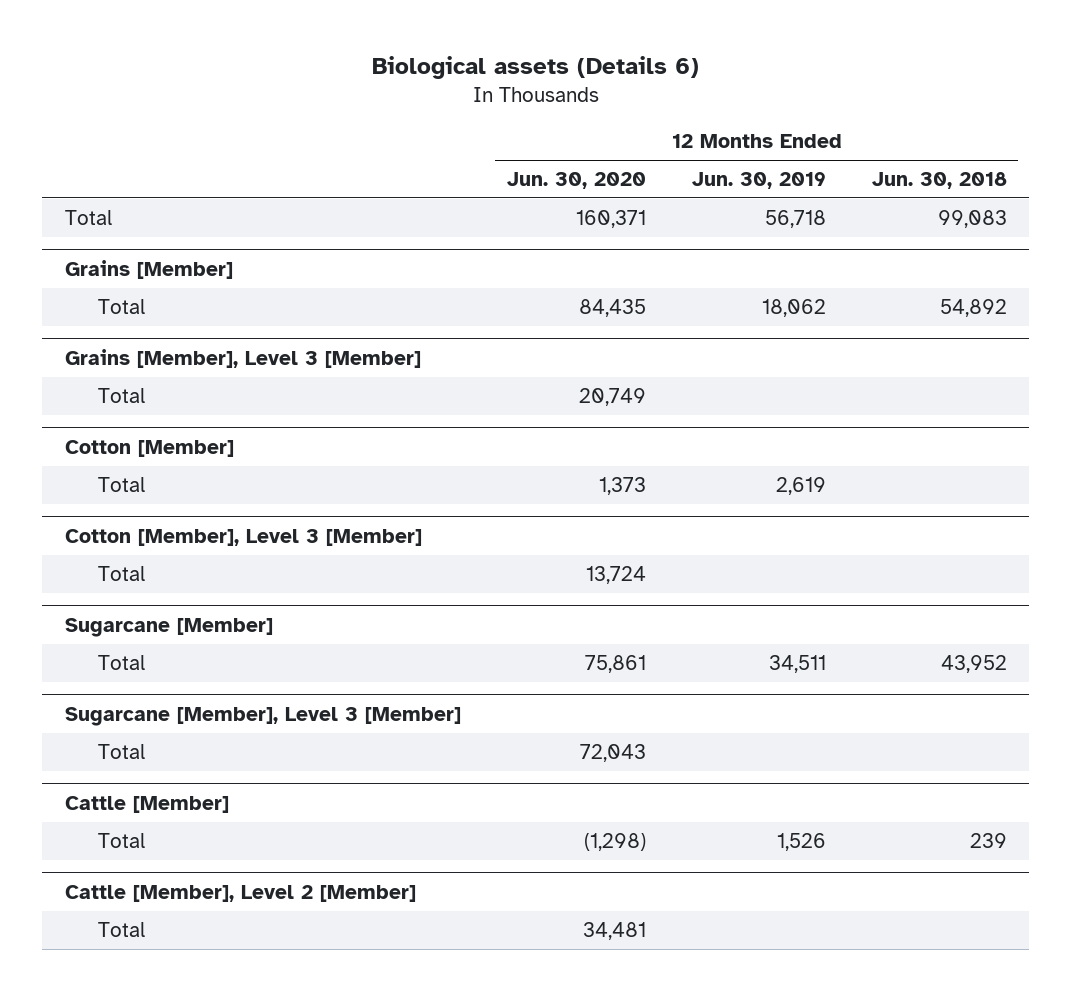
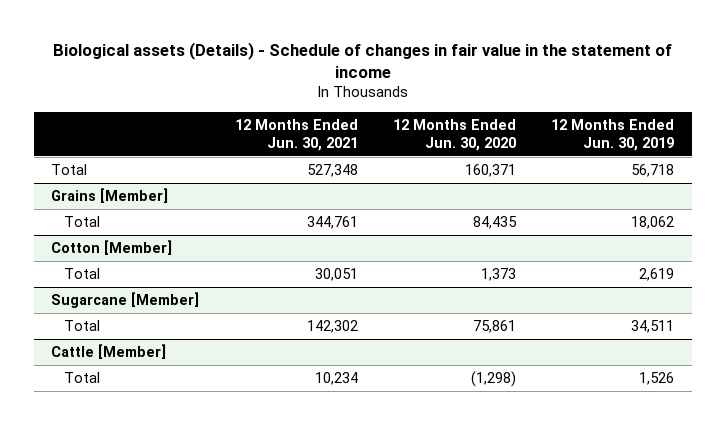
[371,55,699,79] Biological assets (Details 6) -> [52,42,672,79] Biological assets (Details) - Schedule of changes in fair value in the statement of income
[871,172,1007,190] Jun. 30, 2018 -> none
none -> [234,118,358,151] 12 Months Ended Jun. 30, 2021
[64,348,421,368] Grains [Member], Level 3 [Member] -> none
[97,387,145,403] Total -> none
[64,528,422,546] Cotton [Member], Level 3 [Member] -> none
[97,565,145,581] Total -> none
[64,706,461,726] Sugarcane [Member], Level 3 [Member] -> none
[97,743,145,759] Total -> none
[64,884,416,902] Cattle [Member], Level 2 [Member] -> none
[97,921,145,937] Total -> none

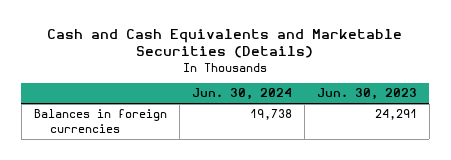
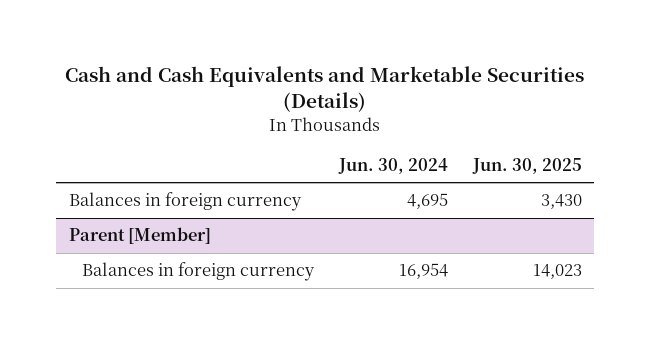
[316,88,417,101] Jun. 30, 2023 -> none
none -> [471,157,582,174] Jun. 30, 2025
[33,109,167,133] Balances in foreign currencies -> [68,192,302,212] Balances in foreign currency
[249,109,292,121] 19,738 -> [406,193,448,210] 4,695
none -> [68,227,211,245] Parent [Member]
none -> [81,262,315,282] Balances in foreign currency

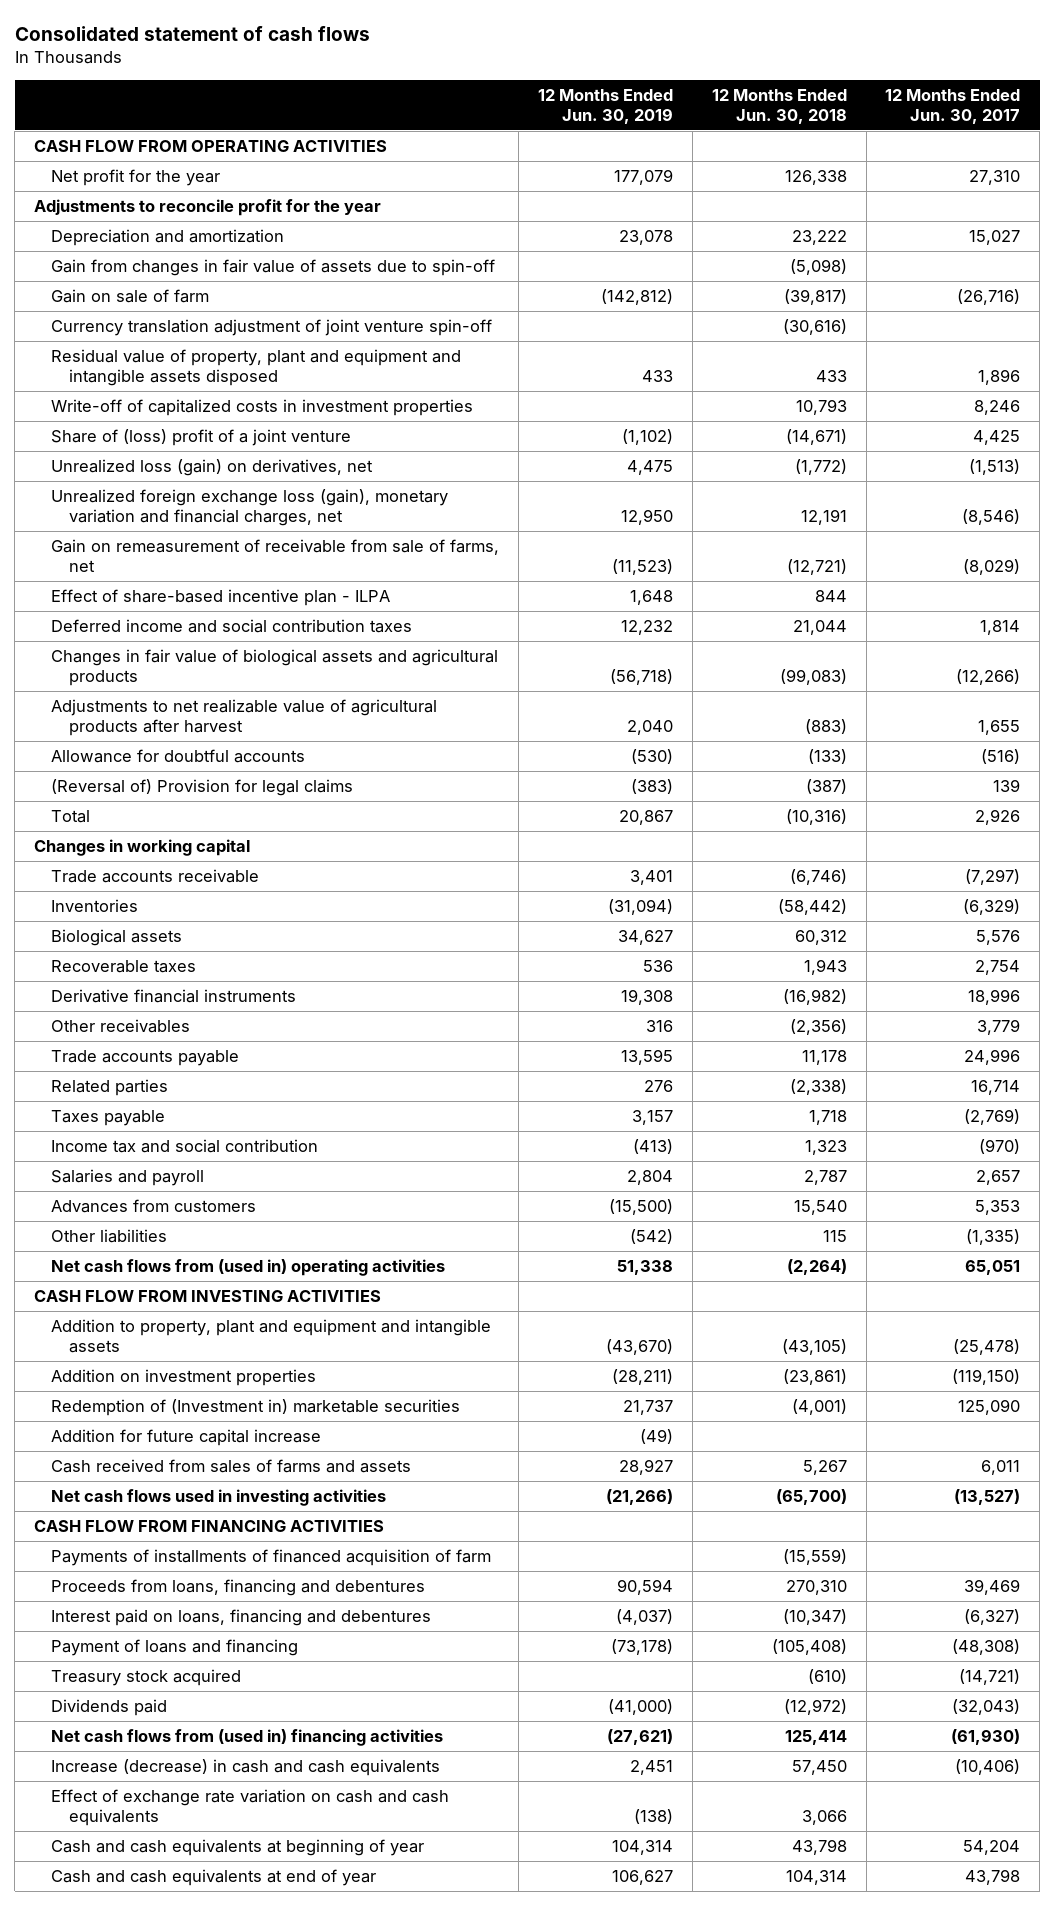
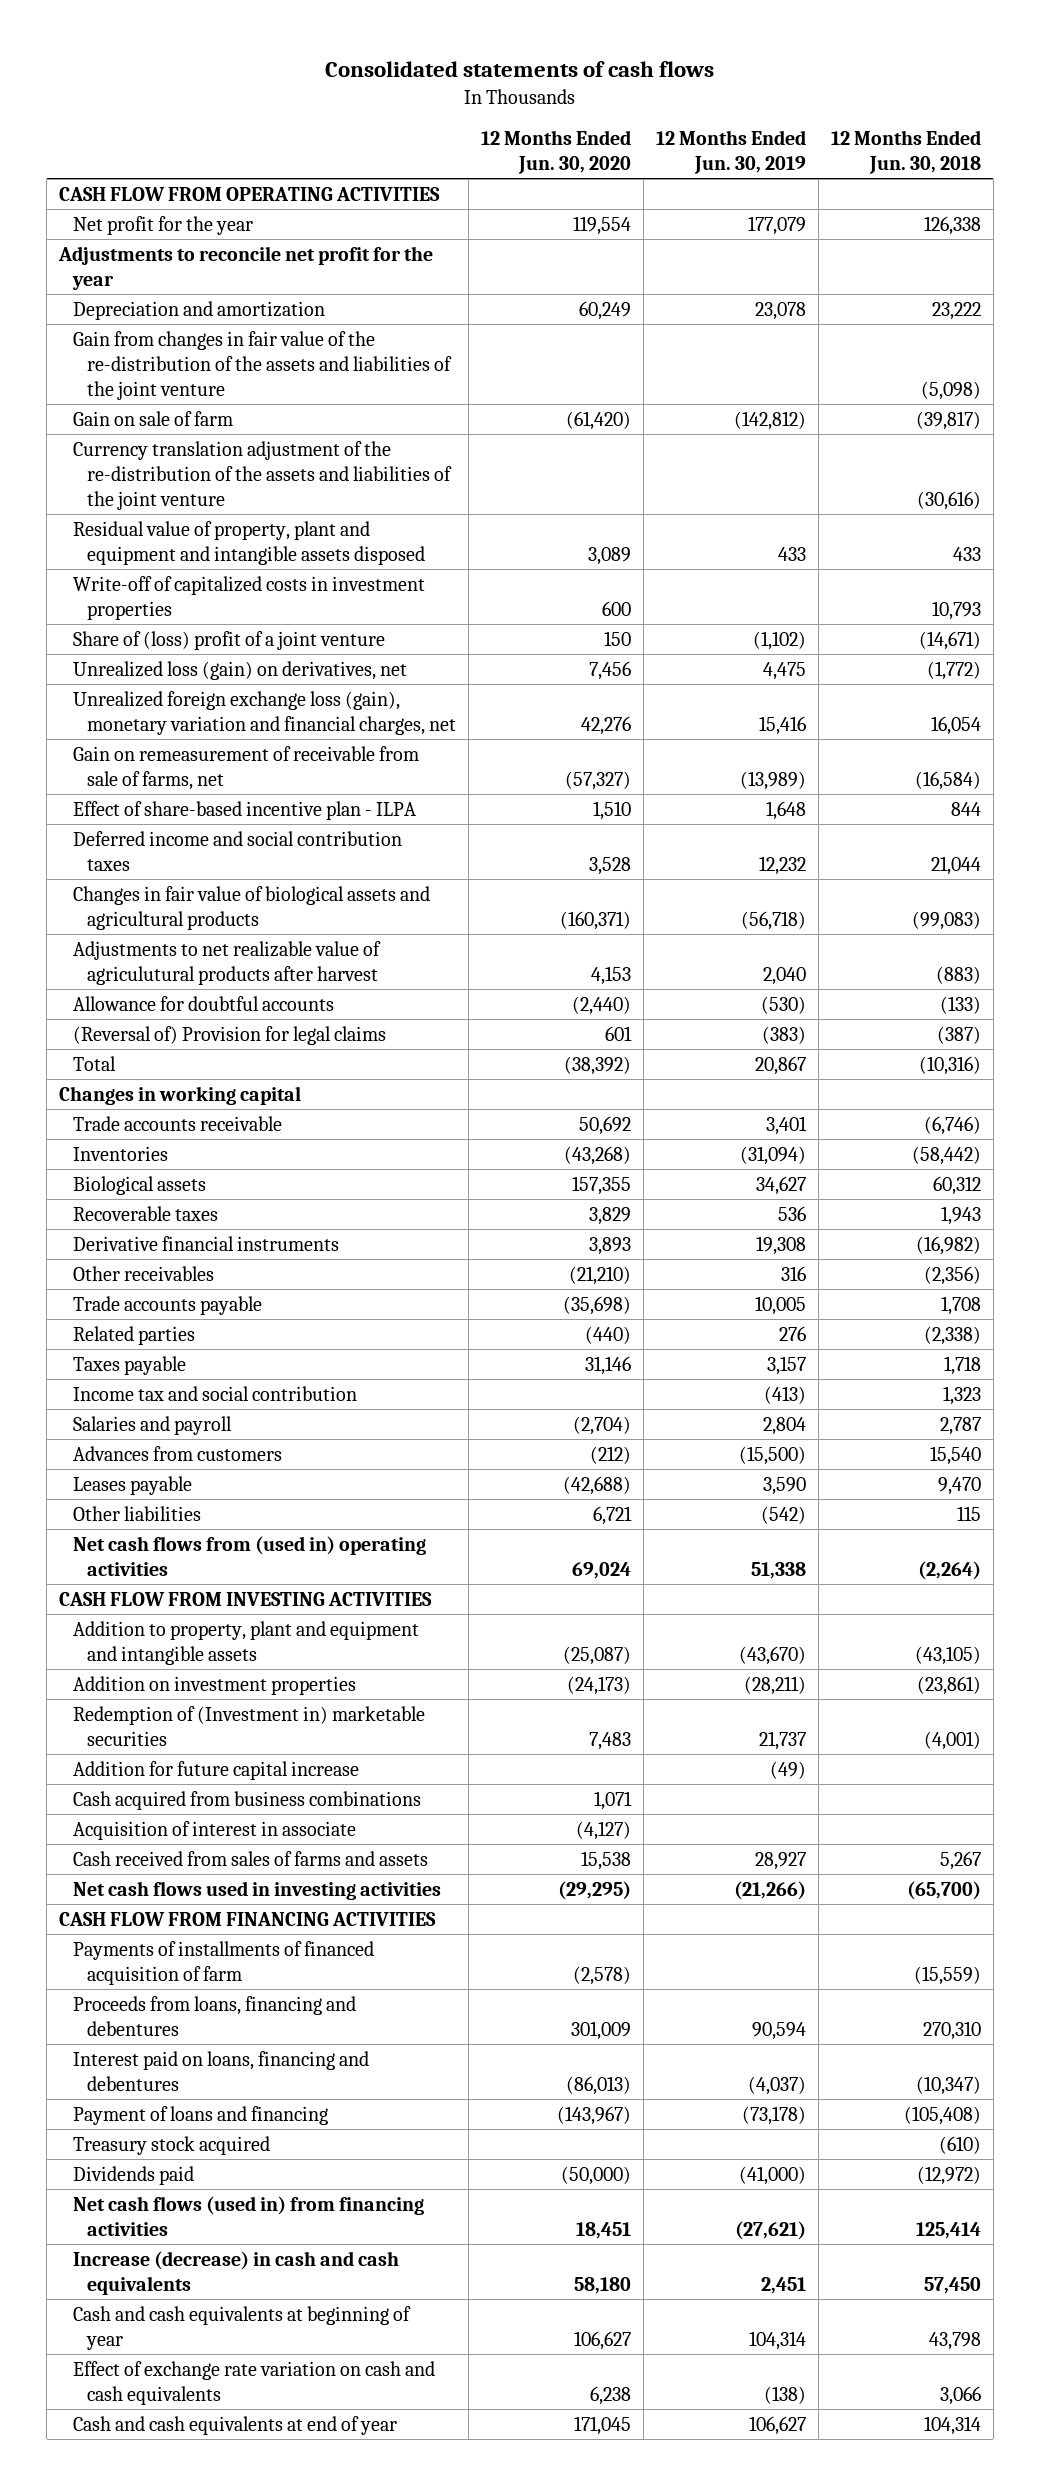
[14,25,370,41] Consolidated statement of cash flows -> [324,61,714,78] Consolidated statements of cash flows
[885,88,1021,124] 12 Months Ended Jun. 30, 2017 -> none
none -> [480,130,631,175] 12 Months Ended Jun. 30, 2020
[33,198,381,216] Adjustments to reconcile profit for the year -> [58,245,434,290] Adjustments to reconcile net profit for the year
[51,258,496,276] Gain from changes in fair value of assets due to spin-off -> [73,330,453,400] Gain from changes in fair value of the re-distribution of the assets and liabilities of the joint venture
[51,318,493,336] Currency translation adjustment of joint venture spin-off -> [73,440,453,510] Currency translation adjustment of the re-distribution of the assets and liabilities of the joint venture
[621,509,674,526] 12,950 -> [758,715,806,735] 15,416
[800,509,847,526] 12,191 -> [930,715,981,735] 16,054
[612,559,674,576] (11,523) -> [739,770,806,790] (13,989)
[786,559,847,576] (12,721) -> [914,770,981,790] (16,584)
[51,698,438,737] Adjustments to net realizable value of agricultural products after harvest -> [73,940,382,985] Adjustments to net realizable value of agriculutural products after harvest
[621,1048,674,1065] 13,595 -> [754,1295,806,1315] 10,005
[801,1049,847,1065] 11,178 -> [940,1295,981,1315] 1,708
none -> [73,1475,193,1495] Leases payable
none -> [73,1790,422,1810] Cash acquired from business combinations
none -> [73,1820,357,1840] Acquisition of interest in associate
[51,1728,444,1746] Net cash flows from (used in) financing activities -> [73,2195,425,2236] Net cash flows (used in) from financing activities
[51,1788,450,1827] Effect of exchange rate variation on cash and cash equivalents -> [73,2360,436,2405] Effect of exchange rate variation on cash and cash equivalents

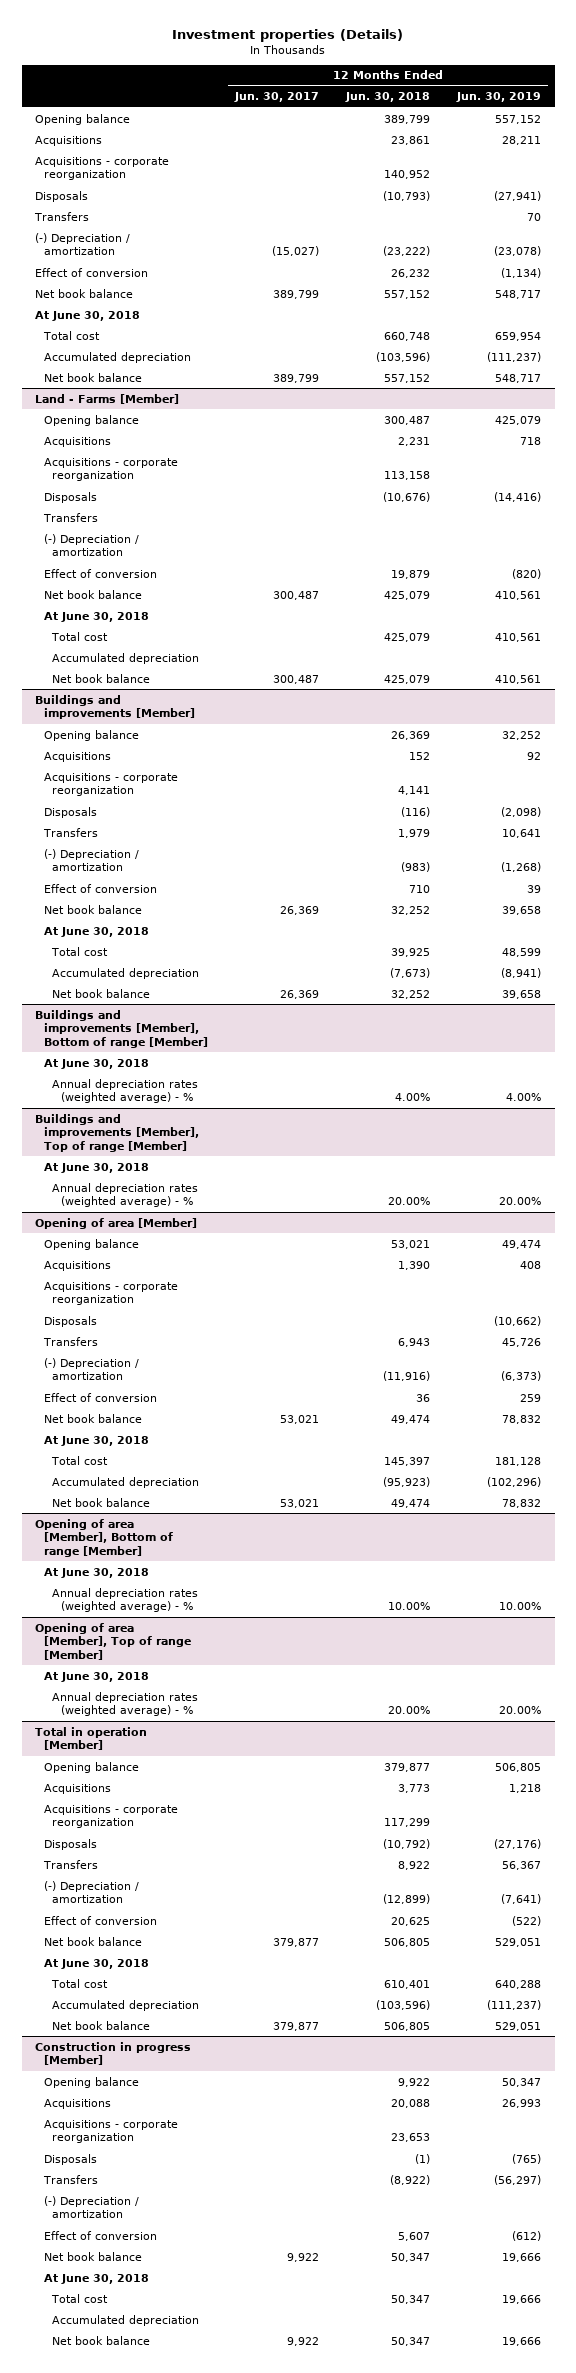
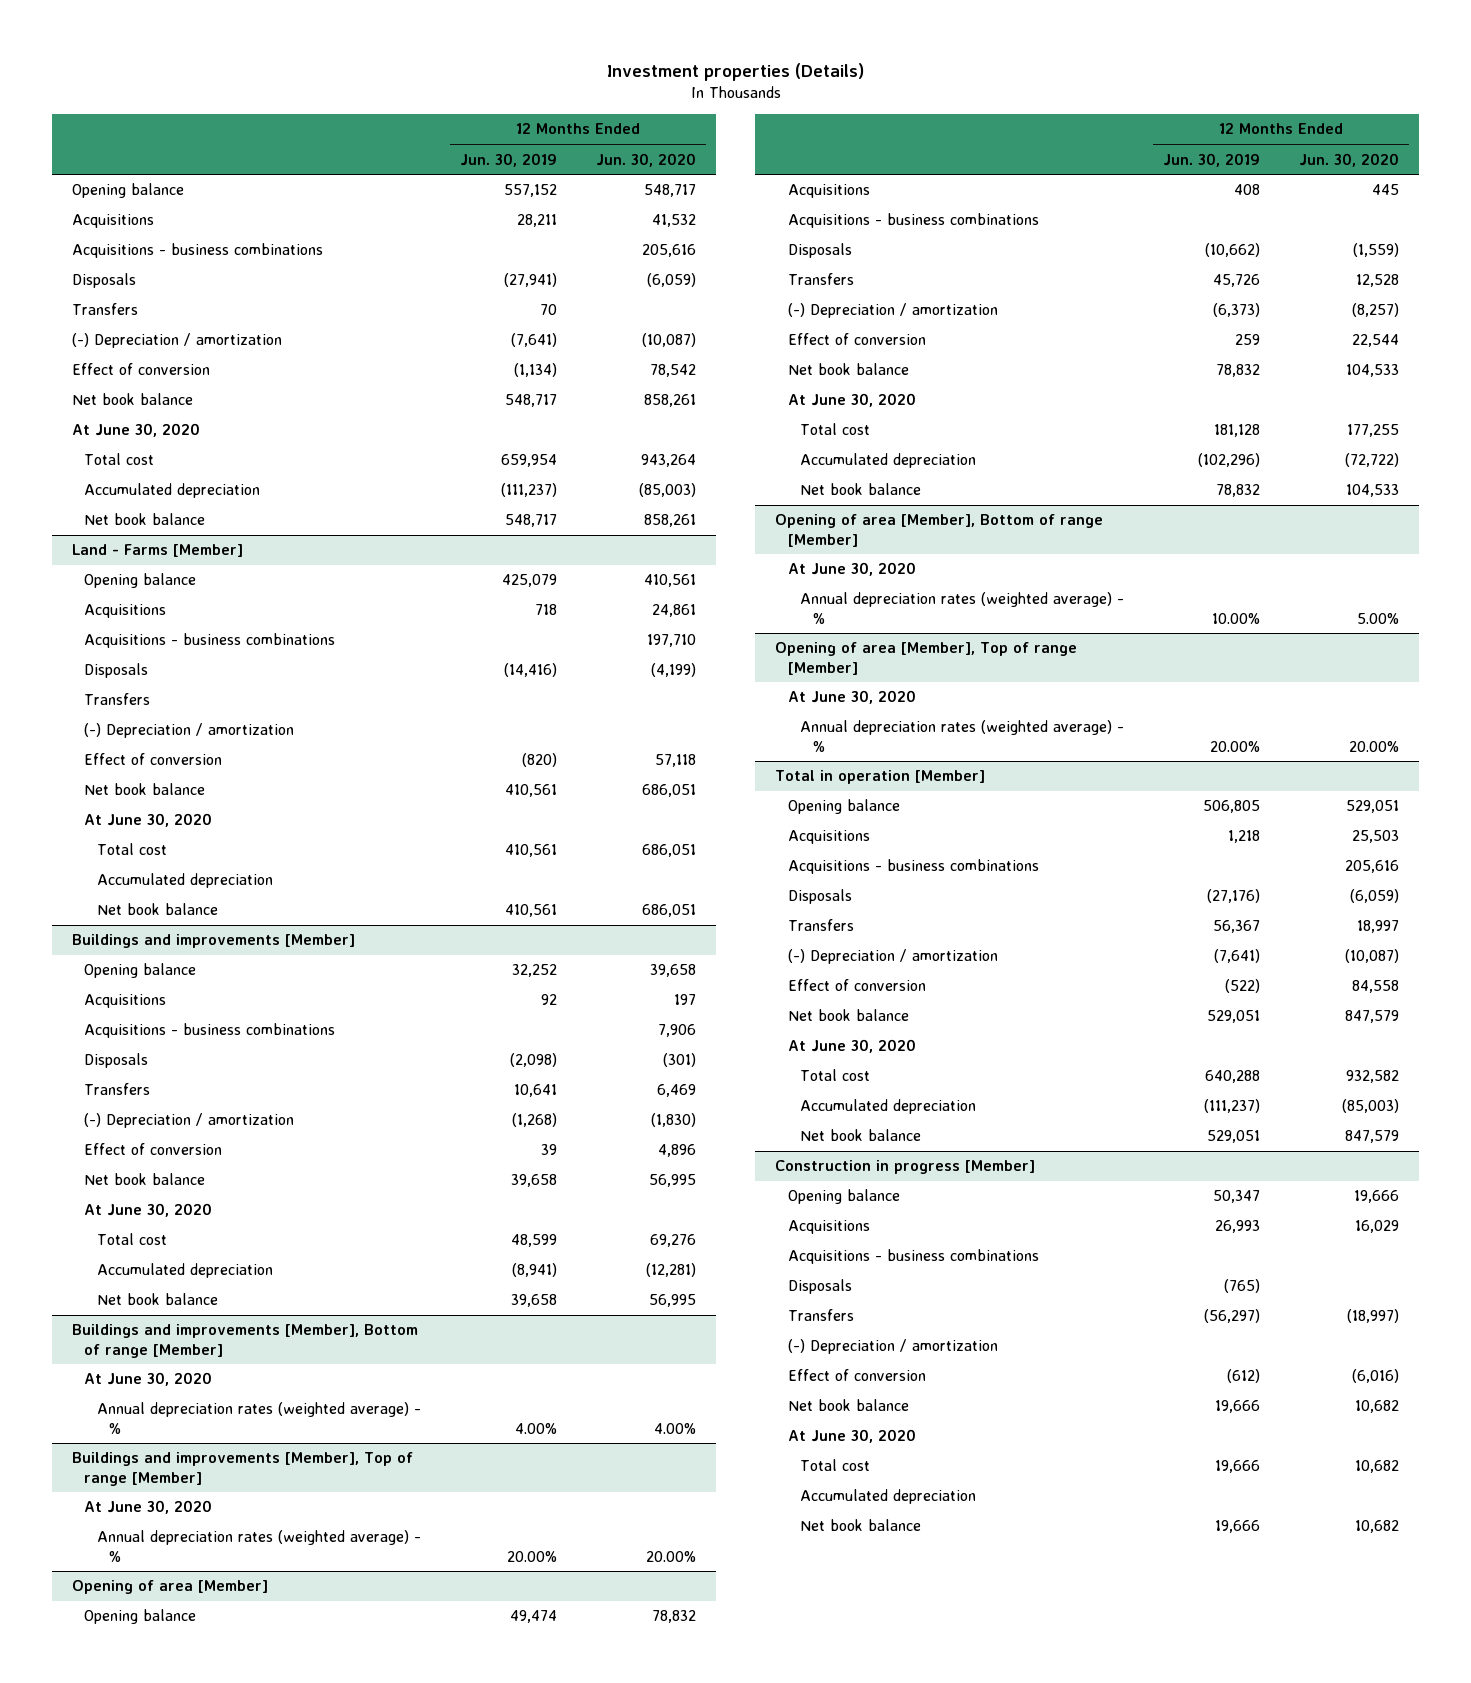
[233,92,319,103] Jun. 30, 2017 -> none
[345,92,431,103] Jun. 30, 2018 -> none
none -> [596,152,697,167] Jun. 30, 2020
[35,156,170,181] Acquisitions - corporate reorganization -> [71,243,323,259] Acquisitions - business combinations
[494,246,542,257] (23,078) -> [511,333,558,348] (7,641)
[35,310,141,321] At June 30, 2018 -> [71,423,200,438] At June 30, 2020
[43,457,178,482] Acquisitions - corporate reorganization -> [84,633,336,649] Acquisitions - business combinations
[43,611,149,622] At June 30, 2018 -> [84,813,213,828] At June 30, 2020
[43,772,178,797] Acquisitions - corporate reorganization -> [84,1023,336,1039] Acquisitions - business combinations
[43,926,149,937] At June 30, 2018 -> [84,1203,213,1218] At June 30, 2020
[43,1058,149,1069] At June 30, 2018 -> [84,1372,213,1387] At June 30, 2020
[43,1162,149,1173] At June 30, 2018 -> [84,1500,213,1515] At June 30, 2020
[43,1281,178,1306] Acquisitions - corporate reorganization -> [787,213,1039,229] Acquisitions - business combinations
[43,1435,149,1446] At June 30, 2018 -> [787,393,916,408] At June 30, 2020
[43,1567,149,1578] At June 30, 2018 -> [787,562,916,577] At June 30, 2020
[43,1671,149,1682] At June 30, 2018 -> [787,690,916,705] At June 30, 2020
[43,1804,178,1829] Acquisitions - corporate reorganization -> [787,859,1039,875] Acquisitions - business combinations
[43,1958,149,1969] At June 30, 2018 -> [787,1039,916,1054] At June 30, 2020
[43,2119,178,2144] Acquisitions - corporate reorganization -> [787,1249,1039,1265] Acquisitions - business combinations
[43,2273,149,2284] At June 30, 2018 -> [787,1429,916,1444] At June 30, 2020

